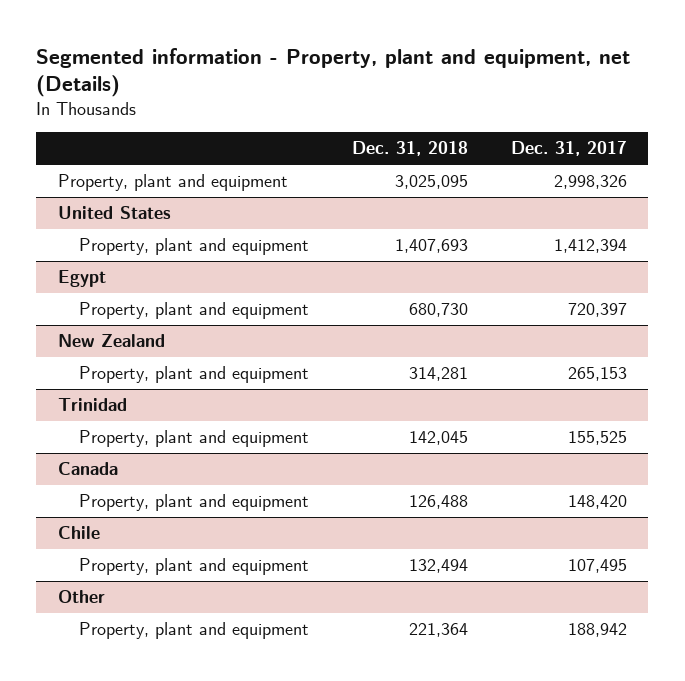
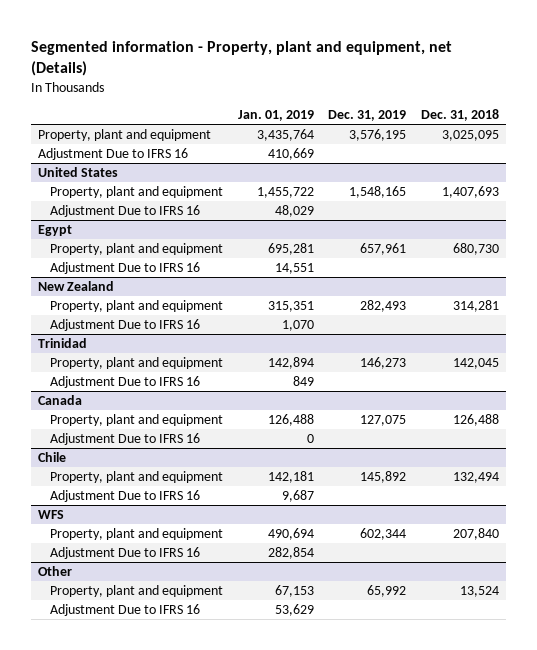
[510,141,627,157] Dec. 31, 2017 -> none
none -> [237,110,314,122] Jan. 01, 2019
none -> [328,110,407,122] Dec. 31, 2019
none -> [38,148,189,161] Adjustment Due to IFRS 16
none -> [50,205,201,218] Adjustment Due to IFRS 16
none -> [50,262,201,275] Adjustment Due to IFRS 16
none -> [50,319,201,332] Adjustment Due to IFRS 16
none -> [50,376,201,389] Adjustment Due to IFRS 16
none -> [50,433,201,446] Adjustment Due to IFRS 16
none -> [50,490,201,503] Adjustment Due to IFRS 16
none -> [38,510,65,520] WFS
none -> [50,528,224,541] Property, plant and equipment
none -> [50,547,201,560] Adjustment Due to IFRS 16
[408,622,468,637] 221,364 -> [460,586,500,598] 13,524
none -> [50,604,201,617] Adjustment Due to IFRS 16

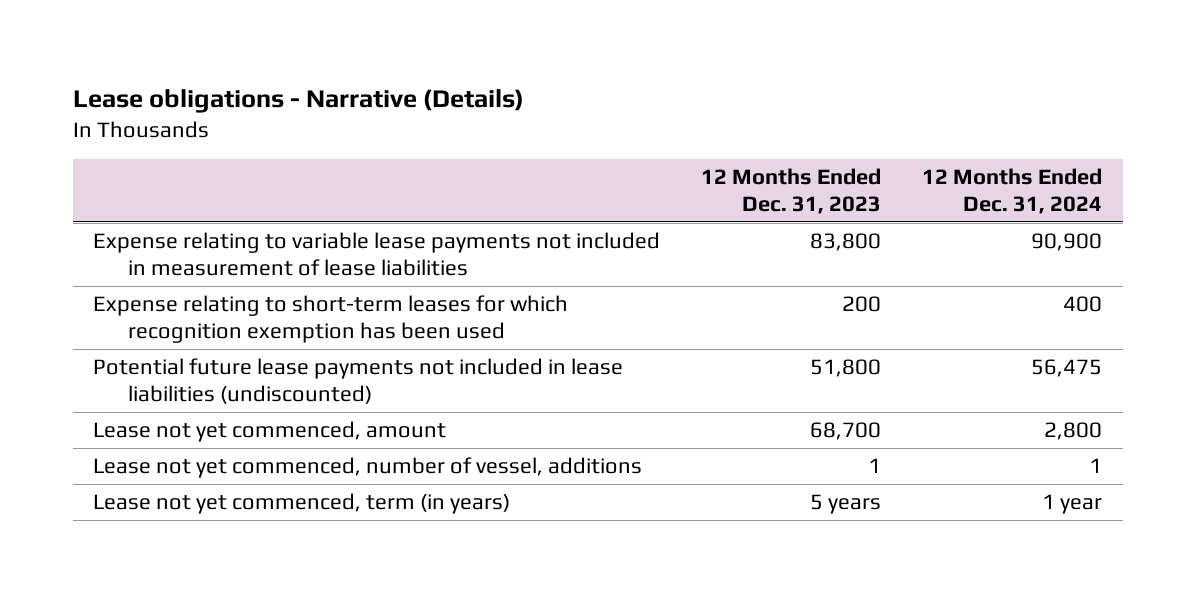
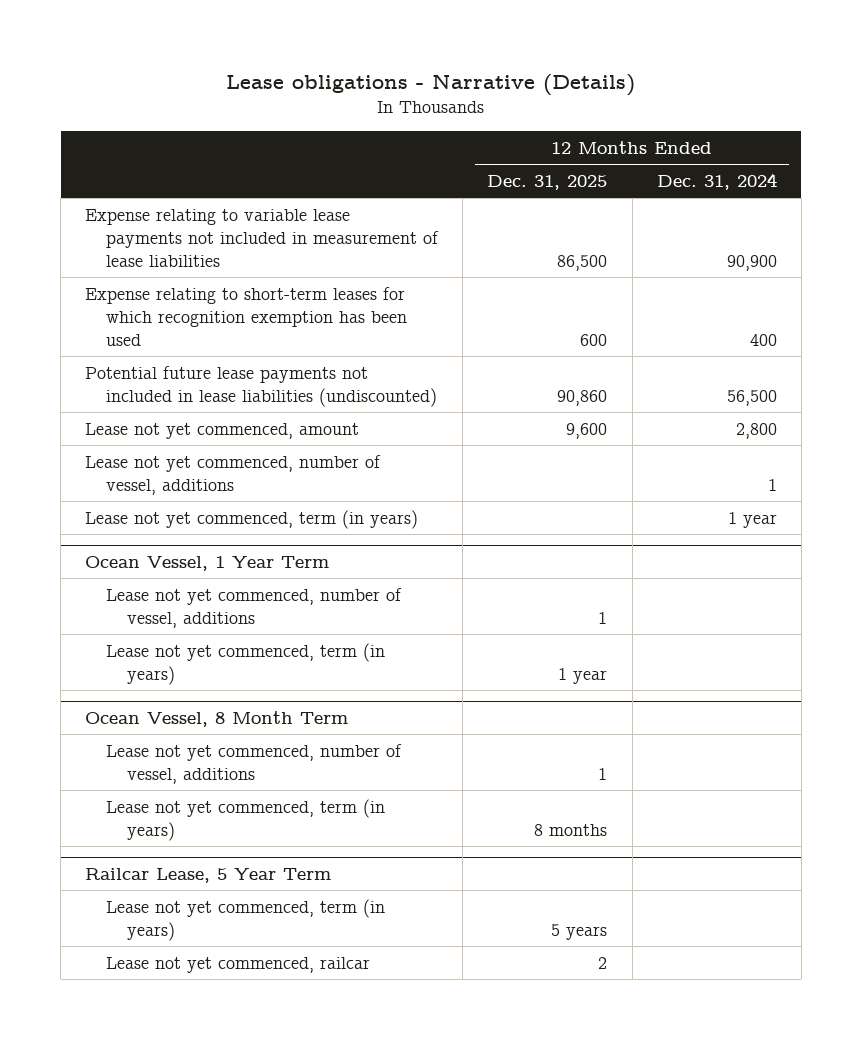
[701,168,882,214] 12 Months Ended Dec. 31, 2023 -> none
none -> [487,174,608,190] Dec. 31, 2025
[1031,359,1103,378] 56,475 -> [726,389,777,406] 56,500
none -> [85,556,330,572] Ocean Vessel, 1 Year Term
none -> [106,587,403,628] Lease not yet commenced, number of vessel, additions
none -> [106,642,386,685] Lease not yet commenced, term (in years)
none -> [85,711,349,728] Ocean Vessel, 8 Month Term
none -> [106,743,403,784] Lease not yet commenced, number of vessel, additions
none -> [106,798,386,841] Lease not yet commenced, term (in years)
none -> [85,868,332,884] Railcar Lease, 5 Year Term
none -> [106,898,386,941] Lease not yet commenced, term (in years)
none -> [106,956,371,973] Lease not yet commenced, railcar

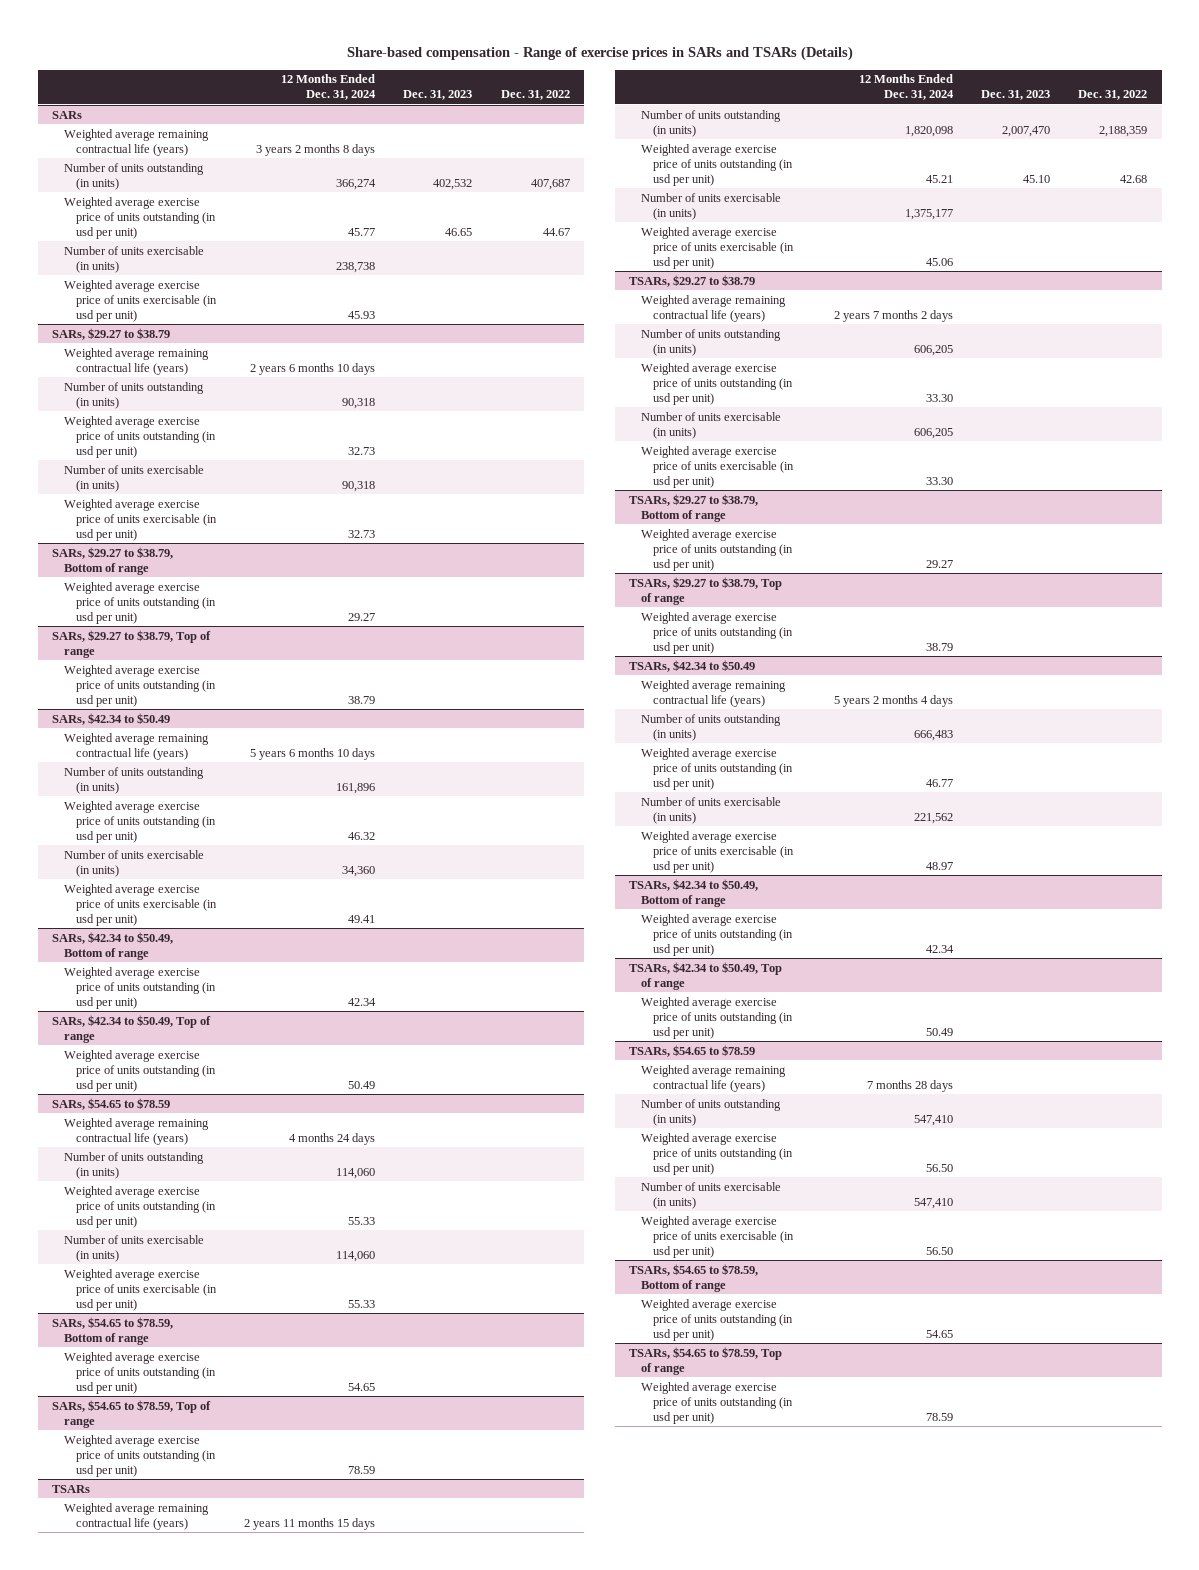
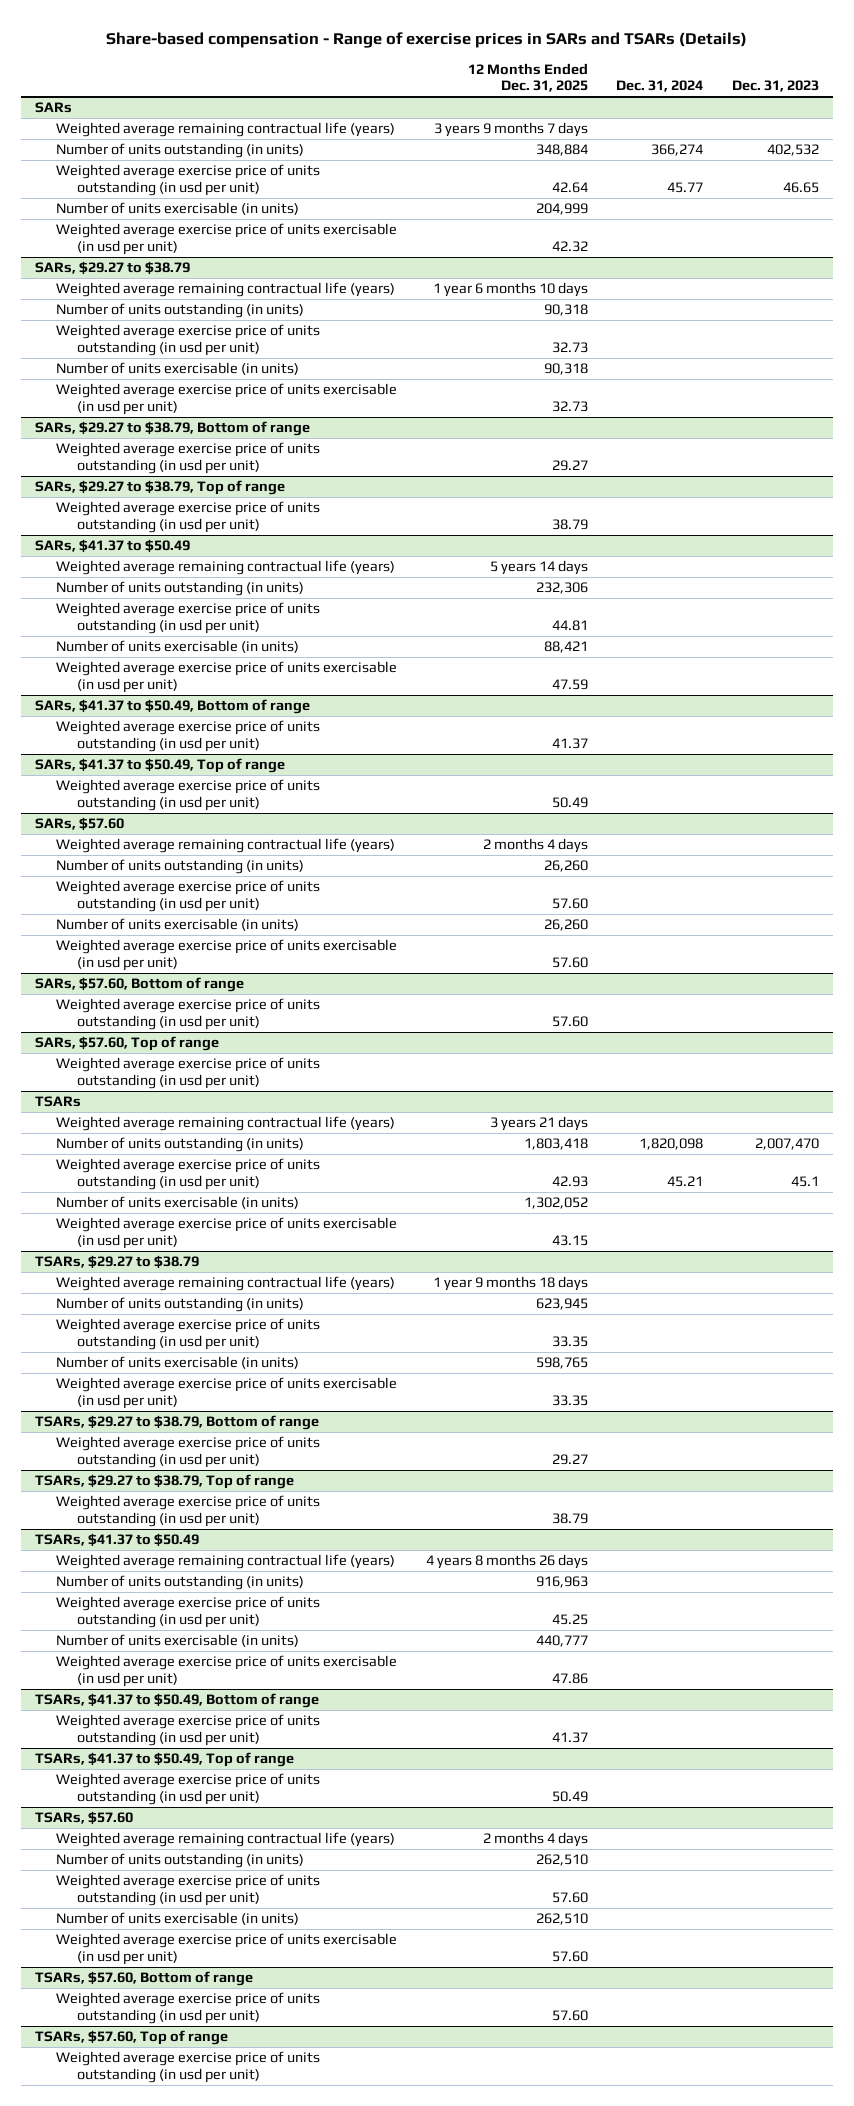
[281,74,377,101] 12 Months Ended Dec. 31, 2024 -> none
[500,90,570,101] Dec. 31, 2022 -> none
none -> [467,62,588,93] 12 Months Ended Dec. 31, 2025
none -> [616,80,704,93] Dec. 31, 2024
[51,712,170,725] SARs, $42.34 to $50.49 -> [35,539,191,554] SARs, $41.37 to $50.49
[51,931,173,960] SARs, $42.34 to $50.49, Bottom of range -> [35,699,311,715] SARs, $41.37 to $50.49, Bottom of range
[51,1014,211,1043] SARs, $42.34 to $50.49, Top of range -> [35,758,286,774] SARs, $41.37 to $50.49, Top of range
[51,1097,170,1110] SARs, $54.65 to $78.59 -> none
[63,1117,209,1145] Weighted average remaining contractual life (years) -> none
[63,1151,204,1179] Number of units outstanding (in units) -> none
[63,1185,216,1228] Weighted average exercise price of units outstanding (in usd per unit) -> none
[63,1234,204,1262] Number of units exercisable (in units) -> none
[63,1268,217,1311] Weighted average exercise price of units exercisable (in usd per unit) -> none
[51,1316,173,1345] SARs, $54.65 to $78.59, Bottom of range -> none
[63,1351,216,1394] Weighted average exercise price of units outstanding (in usd per unit) -> none
[51,1399,211,1428] SARs, $54.65 to $78.59, Top of range -> none
[63,1434,216,1477] Weighted average exercise price of units outstanding (in usd per unit) -> none
none -> [35,817,125,832] SARs, $57.60
none -> [56,838,396,854] Weighted average remaining contractual life (years)
none -> [56,859,305,875] Number of units outstanding (in units)
none -> [56,880,321,913] Weighted average exercise price of units outstanding (in usd per unit)
none -> [56,918,300,932] Number of units exercisable (in units)
none -> [56,939,398,972] Weighted average exercise price of units exercisable (in usd per unit)
none -> [35,977,245,993] SARs, $57.60, Bottom of range
none -> [56,998,321,1031] Weighted average exercise price of units outstanding (in usd per unit)
none -> [35,1036,220,1052] SARs, $57.60, Top of range
none -> [56,1057,321,1090] Weighted average exercise price of units outstanding (in usd per unit)
[1022,174,1050,183] 45.10 -> [790,1176,819,1188] 45.1
[629,659,756,672] TSARs, $42.34 to $50.49 -> [35,1533,200,1548] TSARs, $41.37 to $50.49
[629,878,759,907] TSARs, $42.34 to $50.49, Bottom of range -> [35,1693,320,1709] TSARs, $41.37 to $50.49, Bottom of range
[629,961,783,990] TSARs, $42.34 to $50.49, Top of range -> [35,1752,295,1768] TSARs, $41.37 to $50.49, Top of range
[629,1044,756,1057] TSARs, $54.65 to $78.59 -> none
[641,1064,787,1092] Weighted average remaining contractual life (years) -> none
[641,1098,782,1126] Number of units outstanding (in units) -> none
[641,1132,794,1175] Weighted average exercise price of units outstanding (in usd per unit) -> none
[641,1181,782,1209] Number of units exercisable (in units) -> none
[641,1215,795,1258] Weighted average exercise price of units exercisable (in usd per unit) -> none
[629,1263,759,1292] TSARs, $54.65 to $78.59, Bottom of range -> none
[641,1298,794,1341] Weighted average exercise price of units outstanding (in usd per unit) -> none
[629,1346,783,1375] TSARs, $54.65 to $78.59, Top of range -> none
[641,1381,794,1424] Weighted average exercise price of units outstanding (in usd per unit) -> none
none -> [35,1811,134,1826] TSARs, $57.60
none -> [56,1832,396,1848] Weighted average remaining contractual life (years)
none -> [56,1853,305,1869] Number of units outstanding (in units)
none -> [56,1874,321,1907] Weighted average exercise price of units outstanding (in usd per unit)
none -> [56,1912,300,1926] Number of units exercisable (in units)
none -> [56,1933,398,1966] Weighted average exercise price of units exercisable (in usd per unit)
none -> [35,1971,254,1987] TSARs, $57.60, Bottom of range
none -> [56,1992,321,2025] Weighted average exercise price of units outstanding (in usd per unit)
none -> [35,2030,229,2046] TSARs, $57.60, Top of range
none -> [56,2051,321,2084] Weighted average exercise price of units outstanding (in usd per unit)

